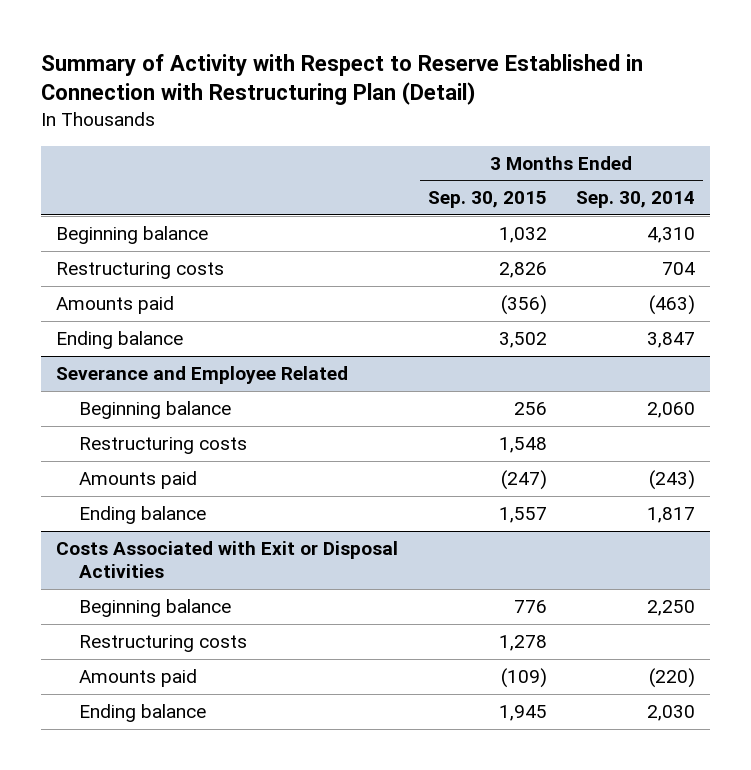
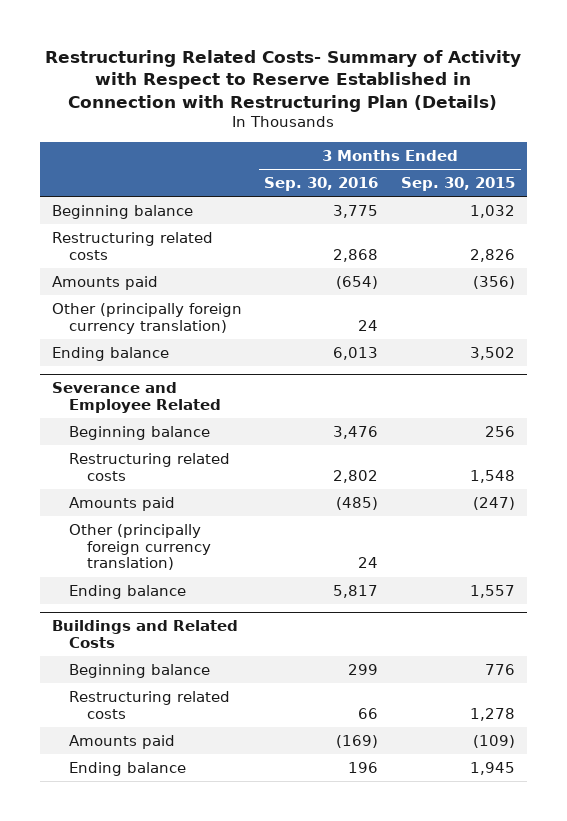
[40,53,643,106] Summary of Activity with Respect to Reserve Established in Connection with Restructuring Plan (Detail) -> [45,49,522,112] Restructuring Related Costs- Summary of Activity with Respect to Reserve Established in Connection with Restructuring Plan (Details)
[576,191,696,209] Sep. 30, 2014 -> none
none -> [264,176,379,191] Sep. 30, 2016
[55,262,224,280] Restructuring costs -> [51,231,213,260] Restructuring related costs
none -> [51,302,242,334] Other (principally foreign currency translation)
[78,437,247,455] Restructuring costs -> [69,452,231,481] Restructuring related costs
none -> [69,523,212,571] Other (principally foreign currency translation)
[55,541,398,579] Costs Associated with Exit or Disposal Activities -> [51,620,238,649] Buildings and Related Costs
[78,635,247,653] Restructuring costs -> [69,690,231,719] Restructuring related costs

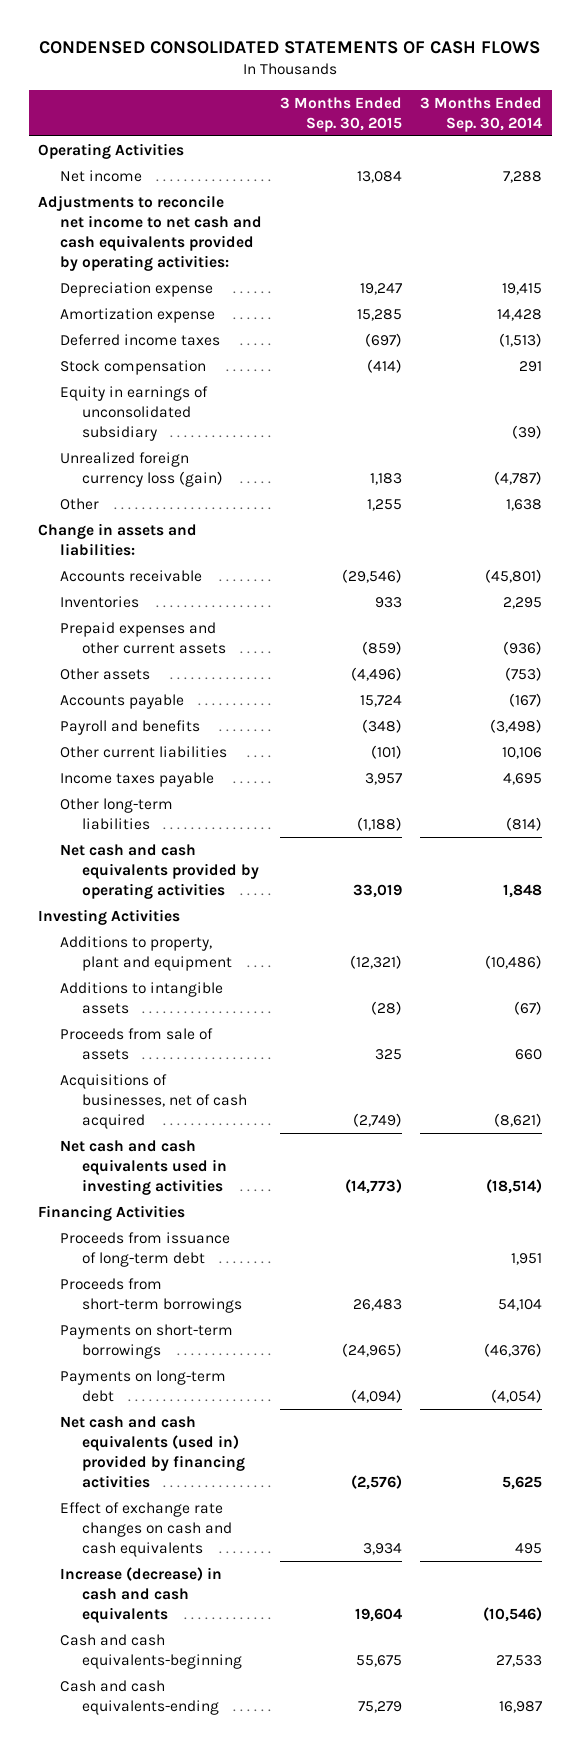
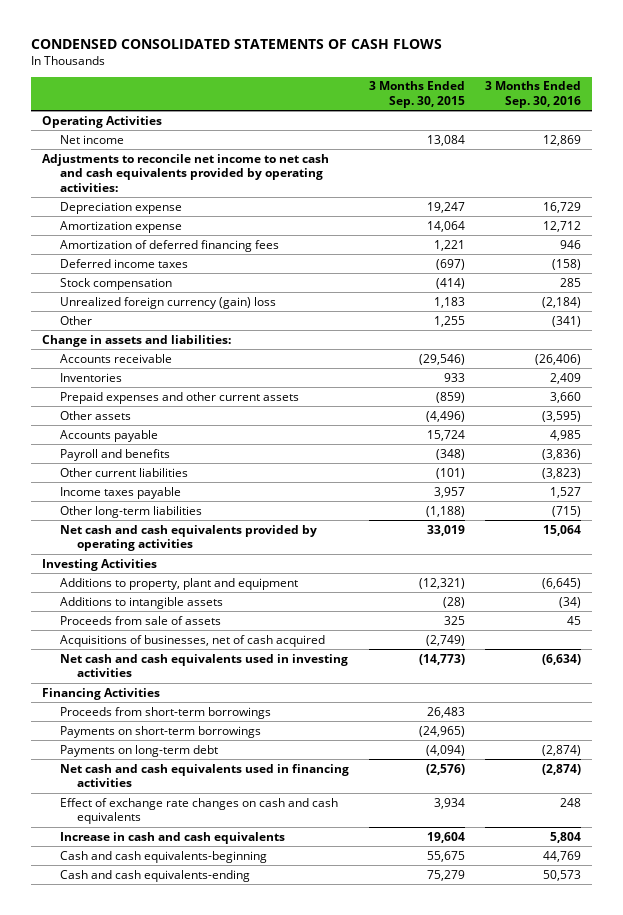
[420,96,543,132] 3 Months Ended Sep. 30, 2014 -> none
none -> [485,81,582,108] 3 Months Ended Sep. 30, 2016
[357,308,403,321] 15,285 -> [426,220,465,232] 14,064
none -> [59,239,279,252] Amortization of deferred financing fees
[59,385,208,441] Equity in earnings of unconsolidated subsidiary -> none
[59,451,223,487] Unrealized foreign currency loss (gain) -> [59,296,276,309] Unrealized foreign currency (gain) loss
[59,1231,230,1267] Proceeds from issuance of long-term debt -> none
[59,1415,245,1488] Net cash and cash equivalents (used in) provided by financing activities -> [59,763,349,788] Net cash and cash equivalents used in financing activities
[59,1566,222,1623] Increase (decrease) in cash and cash equivalents -> [59,831,285,844] Increase in cash and cash equivalents

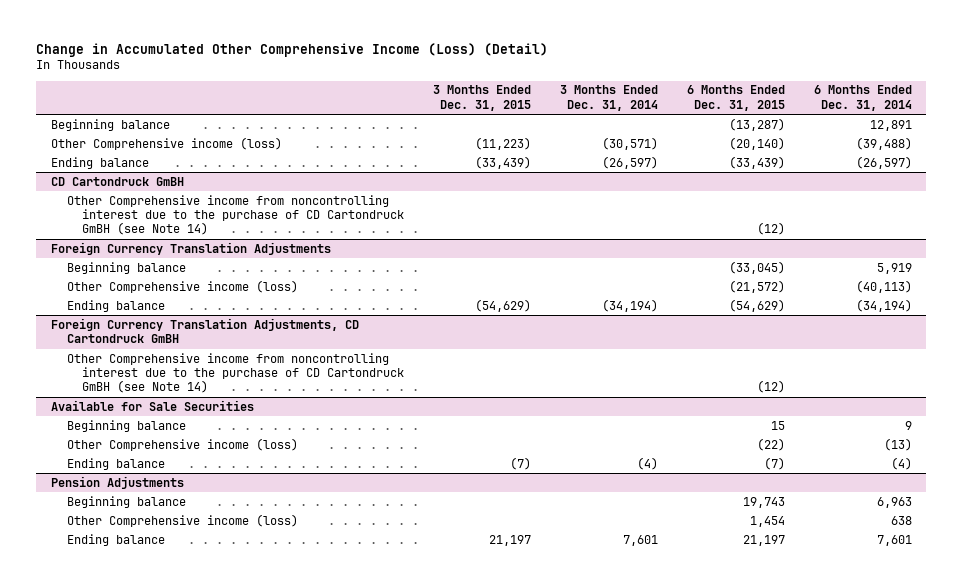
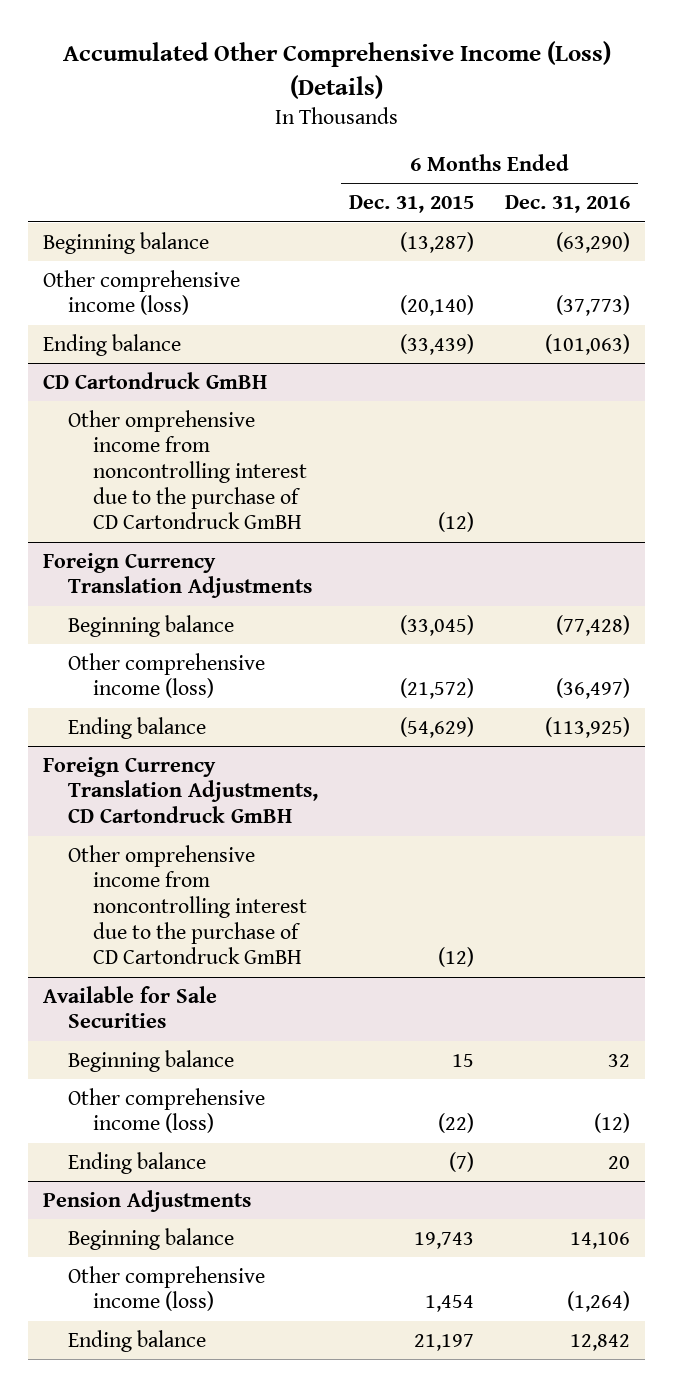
[36,43,549,58] Change in Accumulated Other Comprehensive Income (Loss) (Detail) -> [62,41,611,99] Accumulated Other Comprehensive Income (Loss) (Details)
[433,85,532,111] 3 Months Ended Dec. 31, 2015 -> none
[560,85,659,111] 3 Months Ended Dec. 31, 2014 -> none
[813,85,912,111] 6 Months Ended Dec. 31, 2014 -> none
none -> [504,195,630,214] Dec. 31, 2016
[50,136,282,150] Other Comprehensive income (loss) -> [43,269,241,316] Other comprehensive income (loss)
[66,194,405,236] Other Comprehensive income from noncontrolling interest due to the purchase of CD Cartondruck GmBH (see Note 14) -> [68,409,308,530] Other omprehensive income from noncontrolling interest due to the purchase of CD Cartondruck GmBH
[66,279,298,293] Other Comprehensive income (loss) -> [68,652,266,699] Other comprehensive income (loss)
[66,352,405,394] Other Comprehensive income from noncontrolling interest due to the purchase of CD Cartondruck GmBH (see Note 14) -> [68,844,308,965] Other omprehensive income from noncontrolling interest due to the purchase of CD Cartondruck GmBH
[66,437,298,451] Other Comprehensive income (loss) -> [68,1087,266,1134] Other comprehensive income (loss)
[66,513,298,527] Other Comprehensive income (loss) -> [68,1265,266,1312] Other comprehensive income (loss)

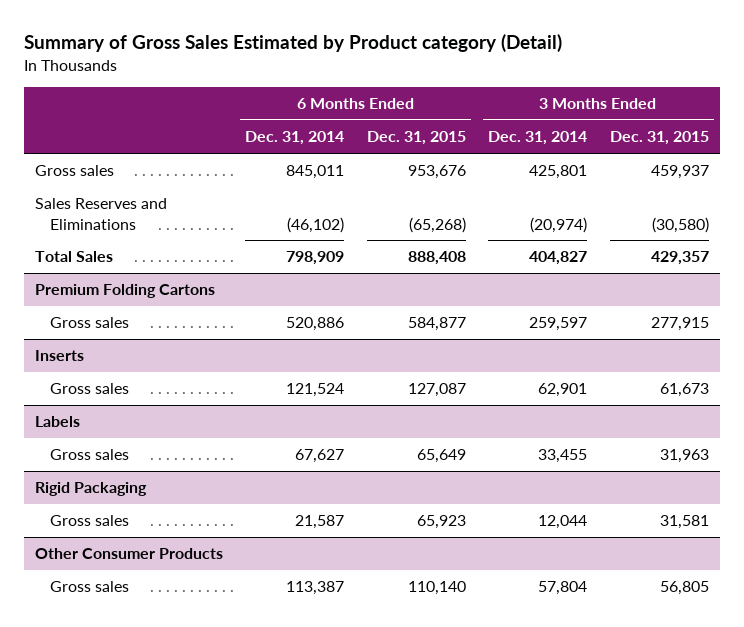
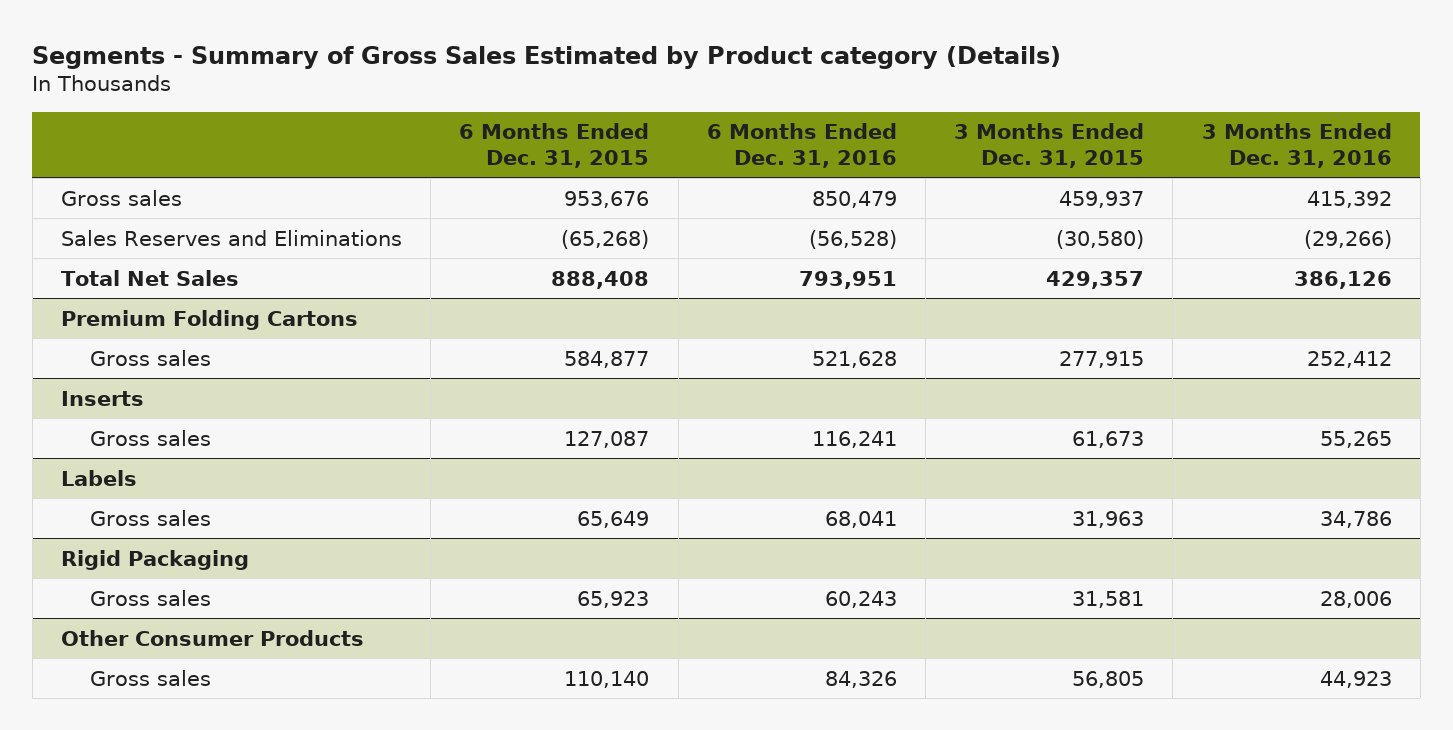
[23,33,562,52] Summary of Gross Sales Estimated by Product category (Detail) -> [32,45,1062,69] Segments - Summary of Gross Sales Estimated by Product category (Details)
[245,131,345,146] Dec. 31, 2014 -> none
[488,131,588,146] Dec. 31, 2014 -> none
none -> [706,123,897,168] 6 Months Ended Dec. 31, 2016
none -> [1201,123,1392,168] 3 Months Ended Dec. 31, 2016
[35,251,114,263] Total Sales -> [61,269,240,286] Total Net Sales

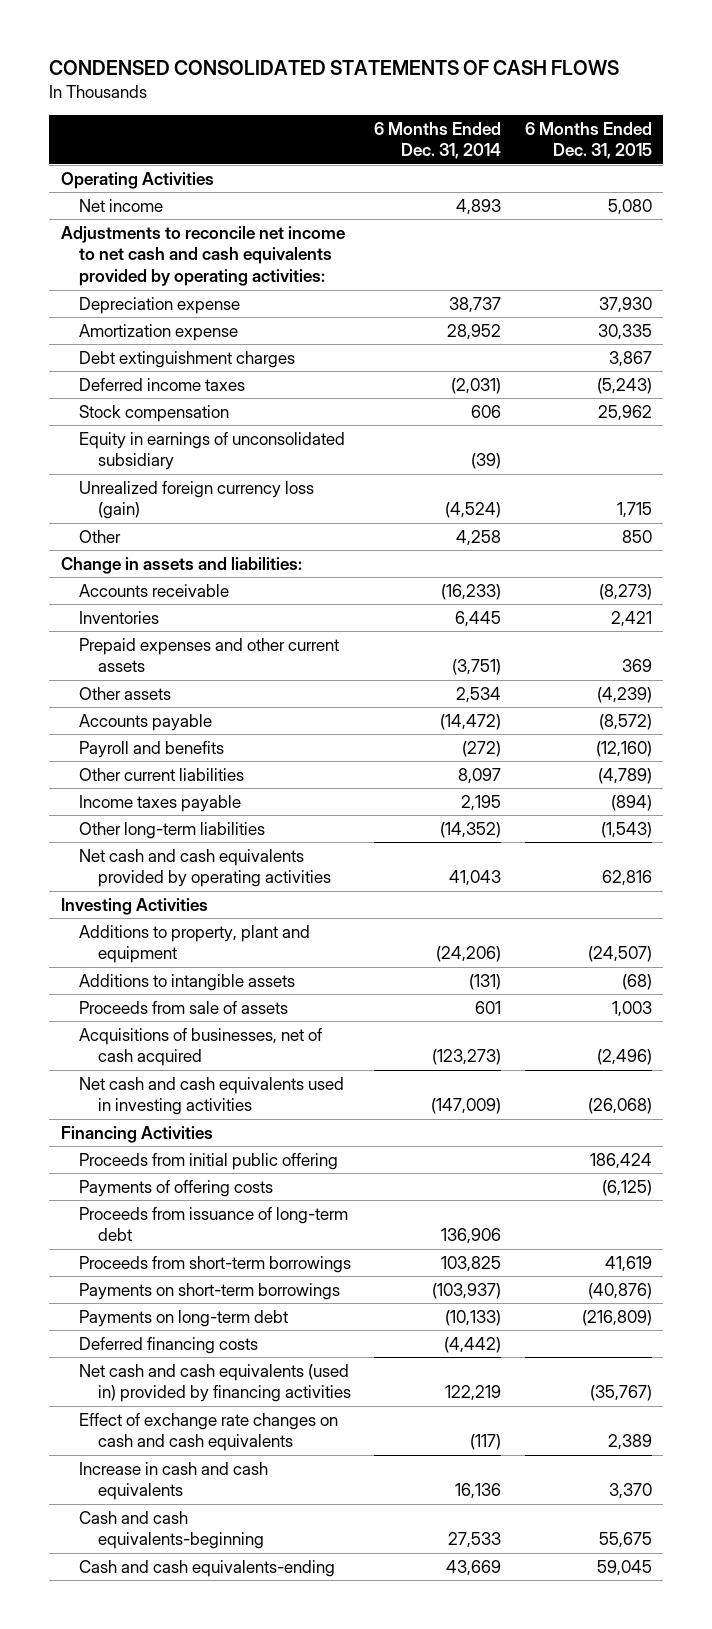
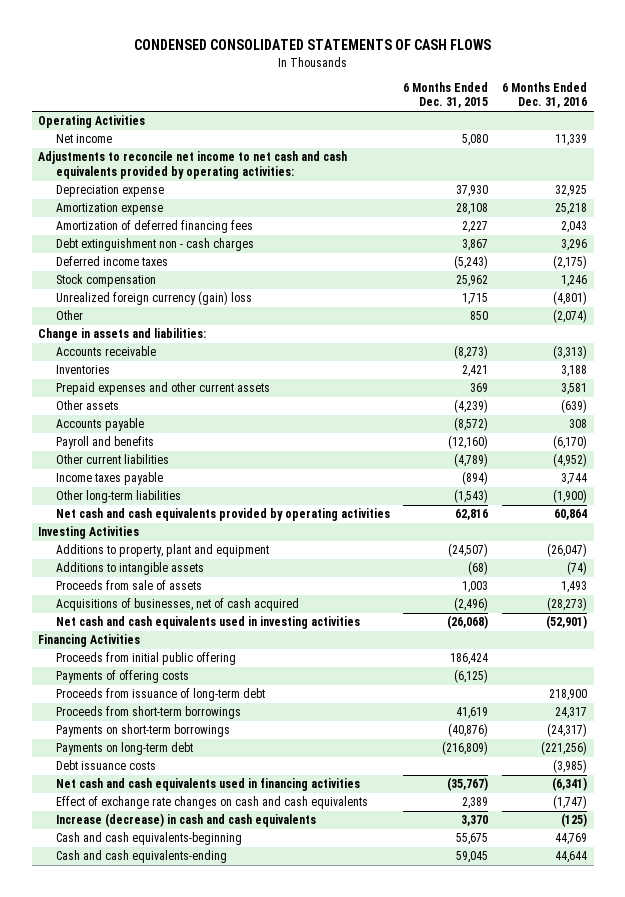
[374,121,502,160] 6 Months Ended Dec. 31, 2014 -> none
none -> [501,82,587,109] 6 Months Ended Dec. 31, 2016
[597,323,652,340] 30,335 -> [456,203,489,216] 28,108
none -> [55,220,253,234] Amortization of deferred financing fees
[79,350,296,368] Debt extinguishment charges -> [55,238,254,252] Debt extinguishment non - cash charges
[79,431,346,471] Equity in earnings of unconsolidated subsidiary -> none
[79,480,315,520] Unrealized foreign currency loss (gain) -> [55,291,252,306] Unrealized foreign currency (gain) loss
[79,1336,259,1354] Deferred financing costs -> none
none -> [55,760,156,771] Debt issuance costs
[79,1363,351,1403] Net cash and cash equivalents (used in) provided by financing activities -> [55,778,360,792] Net cash and cash equivalents used in financing activities
[79,1461,269,1501] Increase in cash and cash equivalents -> [55,813,316,828] Increase (decrease) in cash and cash equivalents

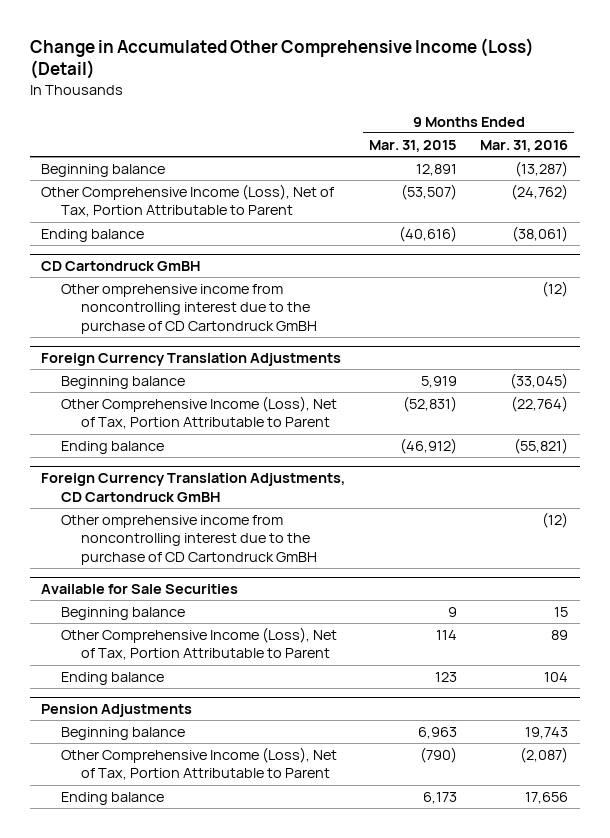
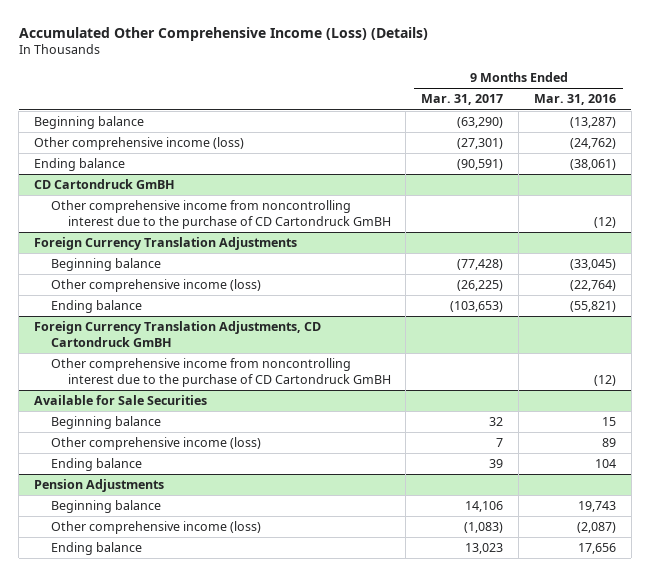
[29,37,534,80] Change in Accumulated Other Comprehensive Income (Loss) (Detail) -> [18,26,428,41] Accumulated Other Comprehensive Income (Loss) (Details)
[368,139,457,152] Mar. 31, 2015 -> none
none -> [421,94,504,106] Mar. 31, 2017
[41,183,335,218] Other Comprehensive Income (Loss), Net of Tax, Portion Attributable to Parent -> [34,137,245,151] Other comprehensive income (loss)
[61,283,317,334] Other omprehensive income from noncontrolling interest due to the purchase of CD Cartondruck GmBH -> [50,200,391,229] Other comprehensive income from noncontrolling interest due to the purchase of CD Cartondruck GmBH
[61,395,338,430] Other Comprehensive Income (Loss), Net of Tax, Portion Attributable to Parent -> [50,279,261,293] Other comprehensive income (loss)
[61,514,317,565] Other omprehensive income from noncontrolling interest due to the purchase of CD Cartondruck GmBH -> [50,358,391,387] Other comprehensive income from noncontrolling interest due to the purchase of CD Cartondruck GmBH
[61,626,338,661] Other Comprehensive Income (Loss), Net of Tax, Portion Attributable to Parent -> [50,437,261,451] Other comprehensive income (loss)
[61,746,338,781] Other Comprehensive Income (Loss), Net of Tax, Portion Attributable to Parent -> [50,521,261,535] Other comprehensive income (loss)

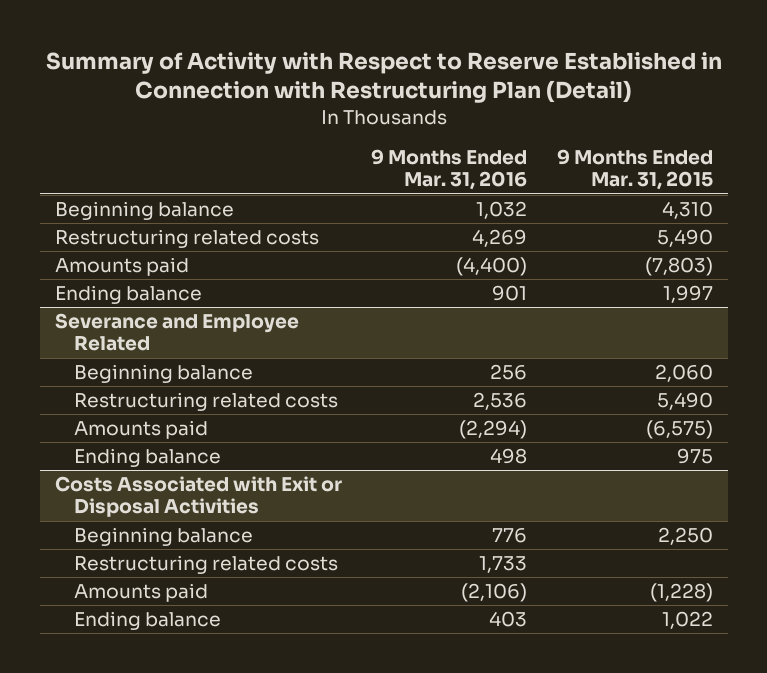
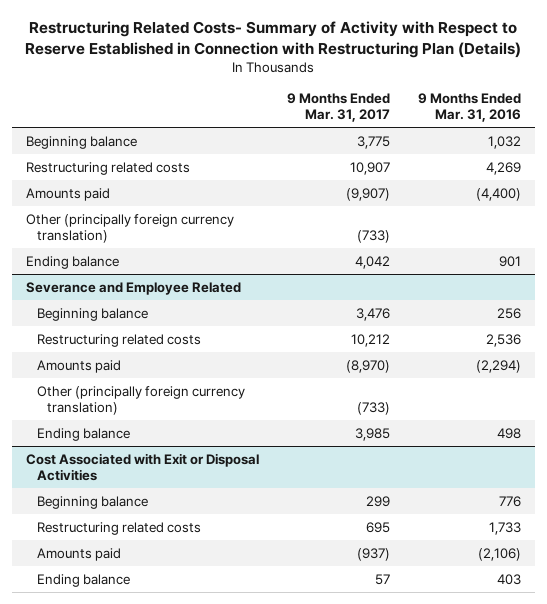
[45,52,722,104] Summary of Activity with Respect to Reserve Established in Connection with Restructuring Plan (Detail) -> [25,20,522,58] Restructuring Related Costs- Summary of Activity with Respect to Reserve Established in Connection with Restructuring Plan (Details)
[556,148,713,191] 9 Months Ended Mar. 31, 2015 -> none
none -> [286,93,390,123] 9 Months Ended Mar. 31, 2017
none -> [25,213,234,243] Other (principally foreign currency translation)
none -> [36,385,245,415] Other (principally foreign currency translation)
[54,475,342,518] Costs Associated with Exit or Disposal Activities -> [25,452,259,481] Cost Associated with Exit or Disposal Activities

